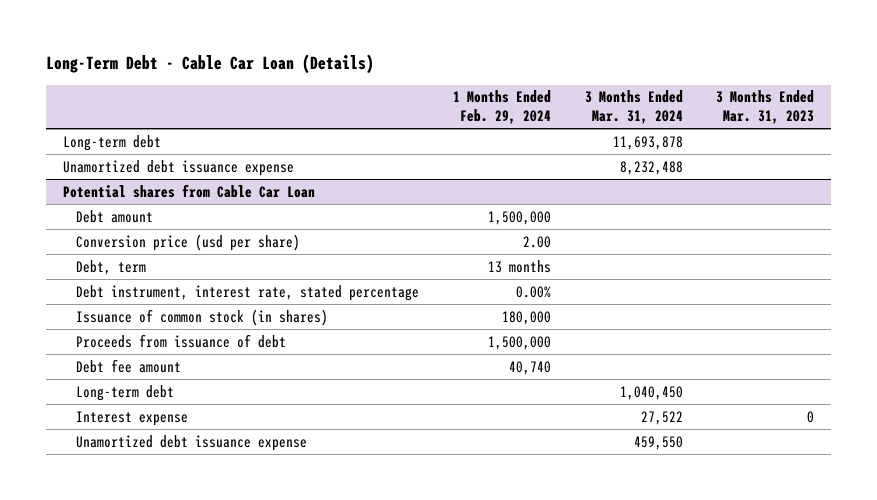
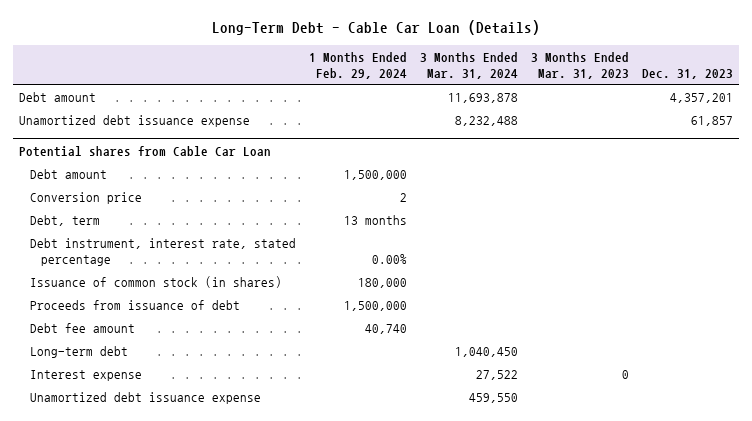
none -> [641,68,733,79] Dec. 31, 2023
[62,134,161,151] Long-term debt -> [19,91,97,102] Debt amount
[76,233,301,251] Conversion price (usd per share) -> [30,191,143,204] Conversion price
[523,235,552,248] 2.00 -> [400,192,408,202] 2

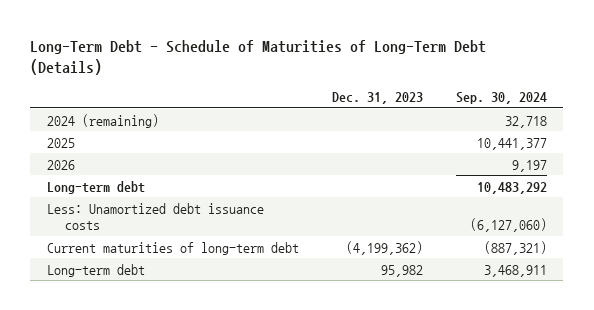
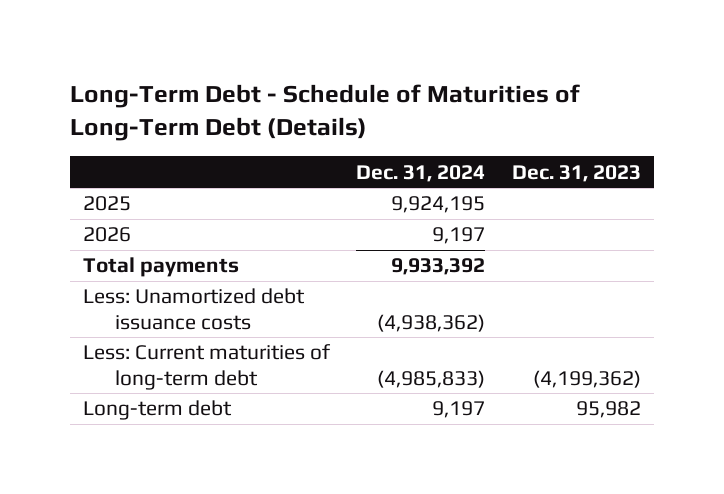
[455,92,547,105] Sep. 30, 2024 -> none
none -> [356,164,486,182] Dec. 31, 2024
[46,113,159,128] 2024 (remaining) -> none
[46,180,145,194] Long-term debt -> [82,257,239,278] Total payments
[46,241,299,255] Current maturities of long-term debt -> [82,344,331,390] Less: Current maturities of long-term debt

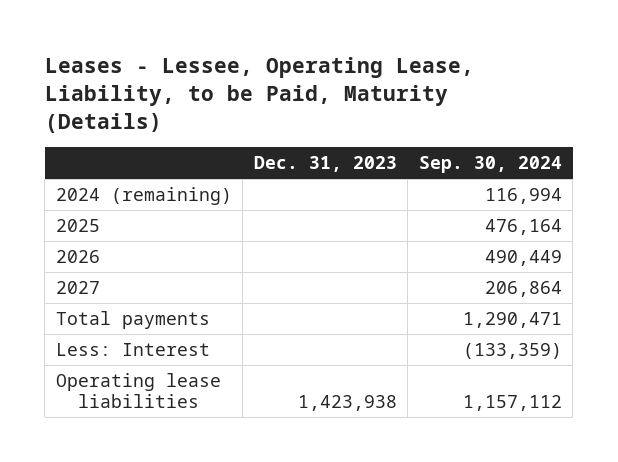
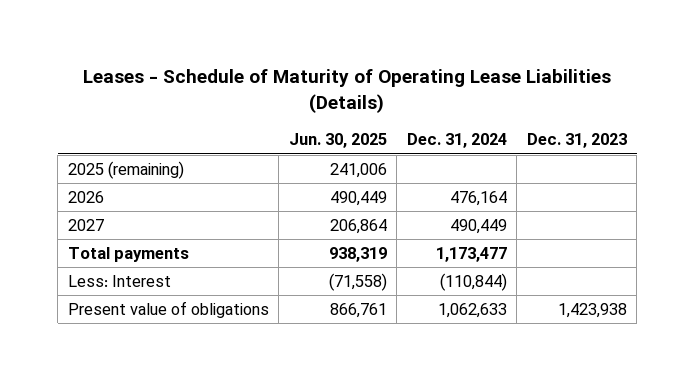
[44,56,474,134] Leases - Lessee, Operating Lease, Liability, to be Paid, Maturity (Details) -> [83,69,612,113] Leases - Schedule of Maturity of Operating Lease Liabilities (Details)
[418,156,562,174] Sep. 30, 2024 -> none
none -> [288,133,387,149] Jun. 30, 2025
none -> [406,133,507,149] Dec. 31, 2024
[55,218,100,232] 2025 -> none
[55,186,232,205] 2024 (remaining) -> [67,161,184,180] 2025 (remaining)
[55,372,221,409] Operating lease liabilities -> [67,301,269,319] Present value of obligations

